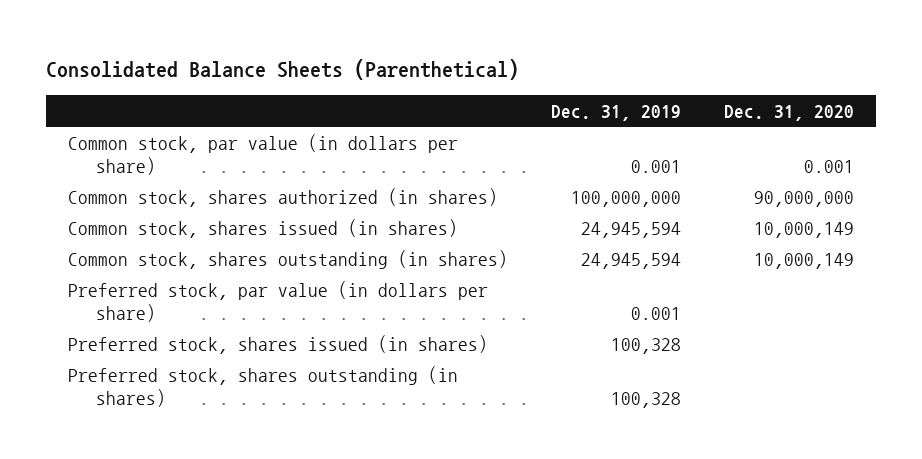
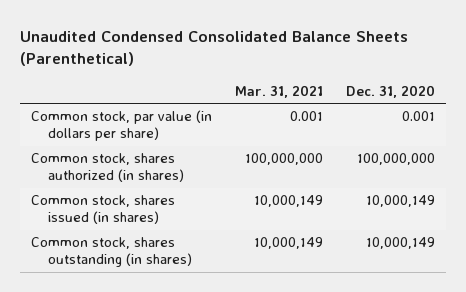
[45,58,519,80] Consolidated Balance Sheets (Parenthetical) -> [19,30,408,67] Unaudited Condensed Consolidated Balance Sheets (Parenthetical)
[551,104,682,121] Dec. 31, 2019 -> none
none -> [234,84,323,98] Mar. 31, 2021
[754,190,855,207] 90,000,000 -> [356,153,435,166] 100,000,000
[67,280,488,322] Preferred stock, par value (in dollars per share) -> none
[67,334,488,354] Preferred stock, shares issued (in shares) -> none
[67,365,458,407] Preferred stock, shares outstanding (in shares) -> none

